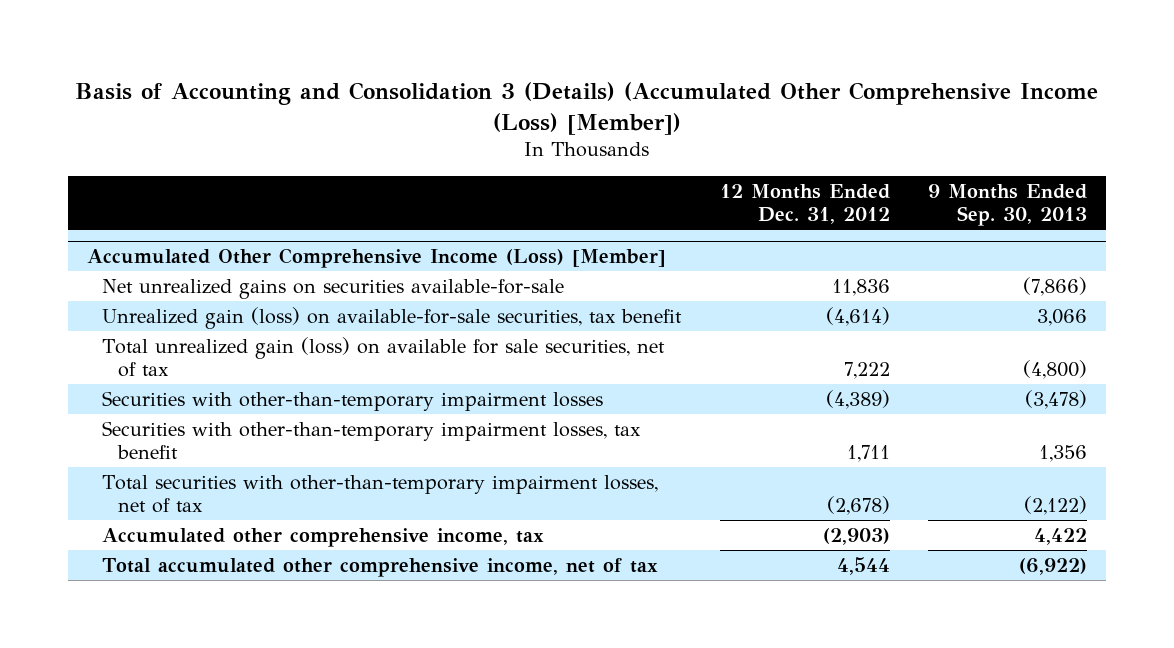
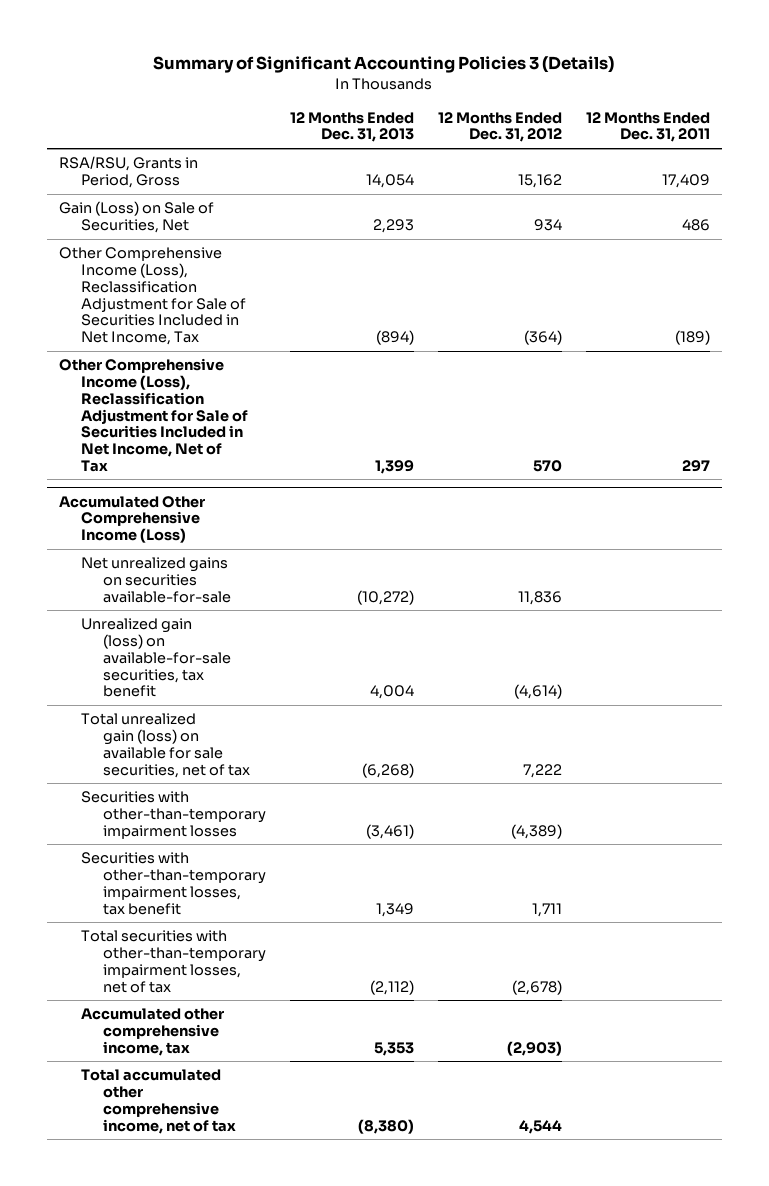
[75,81,1099,135] Basis of Accounting and Consolidation 3 (Details) (Accumulated Other Comprehensive Income (Loss) [Member]) -> [153,56,615,74] Summary of Significant Accounting Policies 3 (Details)
[928,184,1088,227] 9 Months Ended Sep. 30, 2013 -> none
none -> [289,111,414,143] 12 Months Ended Dec. 31, 2013
none -> [585,111,710,143] 12 Months Ended Dec. 31, 2011
none -> [58,156,198,189] RSA/RSU, Grants in Period, Gross
none -> [58,201,214,234] Gain (Loss) on Sale of Securities, Net
none -> [58,247,246,346] Other Comprehensive Income (Loss), Reclassification Adjustment for Sale of Securities Included in Net Income, Tax
none -> [58,358,248,472] Other Comprehensive Income (Loss), Reclassification Adjustment for Sale of Securities Included in Net Income, Net of Tax
[87,248,667,269] Accumulated Other Comprehensive Income (Loss) [Member] -> [58,495,205,544] Accumulated Other Comprehensive Income (Loss)

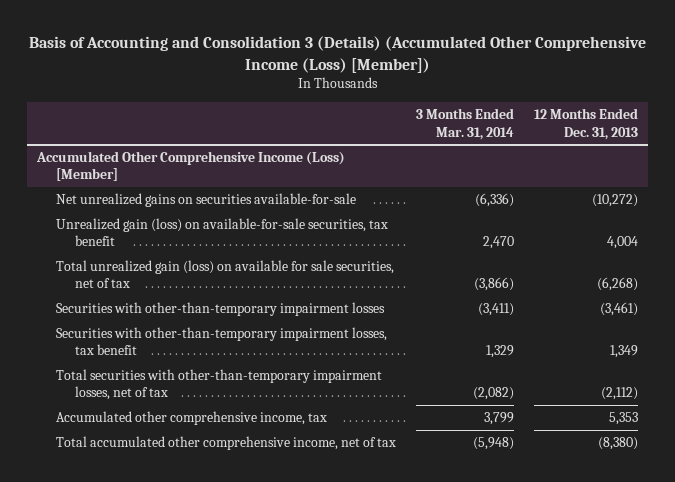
[153,56,615,74] Summary of Significant Accounting Policies 3 (Details) -> [28,36,646,73] Basis of Accounting and Consolidation 3 (Details) (Accumulated Other Comprehensive Income (Loss) [Member])
[437,111,562,143] 12 Months Ended Dec. 31, 2012 -> none
[585,111,710,143] 12 Months Ended Dec. 31, 2011 -> none
none -> [415,108,514,140] 3 Months Ended Mar. 31, 2014
[58,156,198,189] RSA/RSU, Grants in Period, Gross -> none
[58,201,214,234] Gain (Loss) on Sale of Securities, Net -> none
[58,247,246,346] Other Comprehensive Income (Loss), Reclassification Adjustment for Sale of Securities Included in Net Income, Tax -> none
[58,358,248,472] Other Comprehensive Income (Loss), Reclassification Adjustment for Sale of Securities Included in Net Income, Net of Tax -> none
[58,495,205,544] Accumulated Other Comprehensive Income (Loss) -> [35,151,345,182] Accumulated Other Comprehensive Income (Loss) [Member]

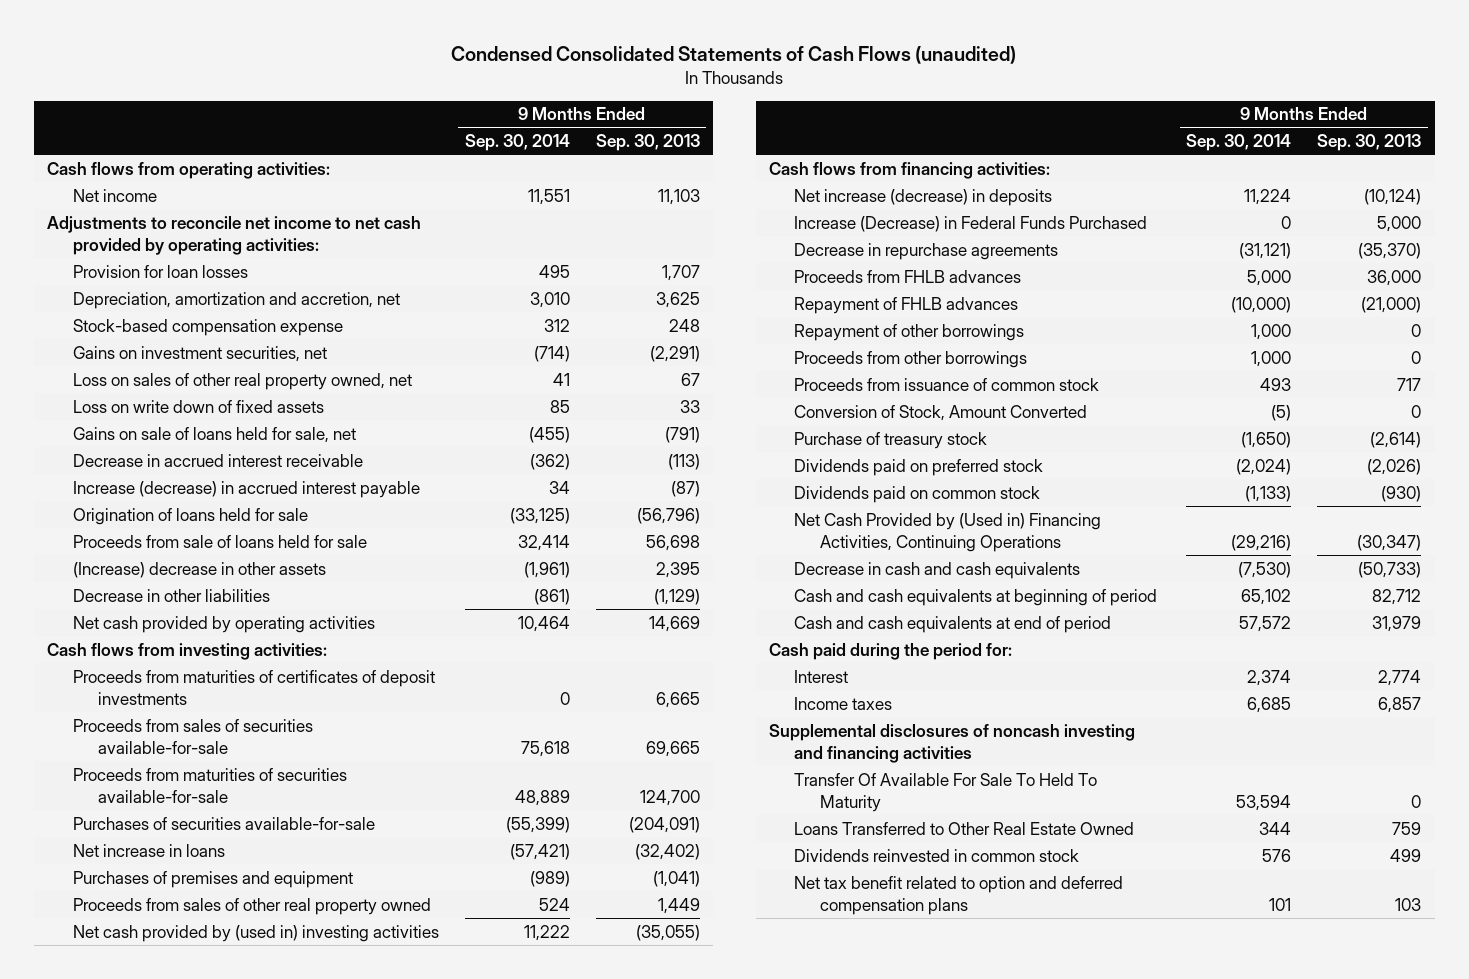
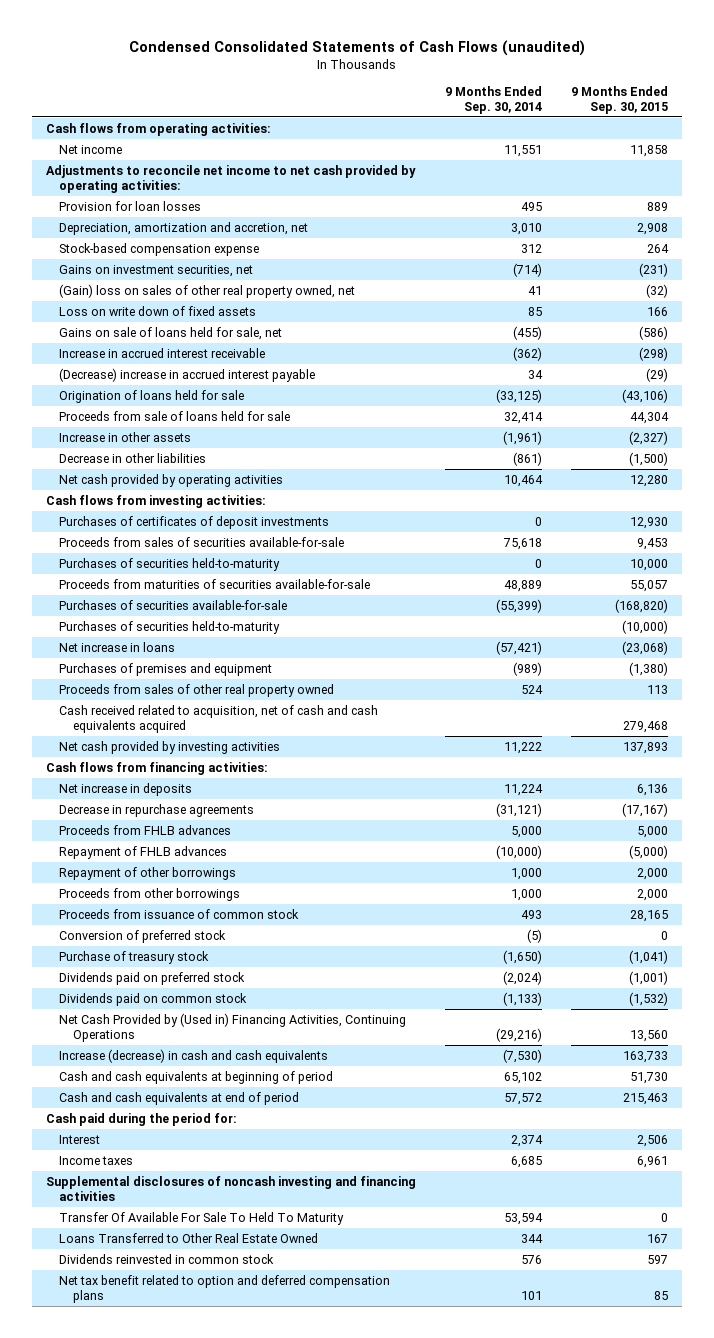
[595,133,700,151] Sep. 30, 2013 -> none
none -> [570,86,668,114] 9 Months Ended Sep. 30, 2015
[72,372,412,390] Loss on sales of other real property owned, net -> [59,283,356,298] (Gain) loss on sales of other real property owned, net
[72,453,363,467] Decrease in accrued interest receivable -> [59,347,266,358] Increase in accrued interest receivable
[72,480,420,498] Increase (decrease) in accrued interest payable -> [59,367,316,382] (Decrease) increase in accrued interest payable
[72,561,326,578] (Increase) decrease in other assets -> [59,431,192,442] Increase in other assets
[72,669,435,705] Proceeds from maturities of certificates of deposit investments -> [59,515,330,529] Purchases of certificates of deposit investments
none -> [59,557,281,571] Purchases of securities held-to-maturity
none -> [59,620,281,634] Purchases of securities held-to-maturity
none -> [59,704,379,733] Cash received related to acquisition, net of cash and cash equivalents acquired
[72,924,439,942] Net cash provided by (used in) investing activities -> [59,740,281,754] Net cash provided by investing activities
[794,215,1148,232] Increase (Decrease) in Federal Funds Purchased -> none
[794,188,1053,206] Net increase (decrease) in deposits -> [59,782,193,796] Net increase in deposits
[794,404,1088,421] Conversion of Stock, Amount Converted -> [59,929,227,943] Conversion of preferred stock
[794,561,1081,579] Decrease in cash and cash equivalents -> [59,1048,329,1063] Increase (decrease) in cash and cash equivalents

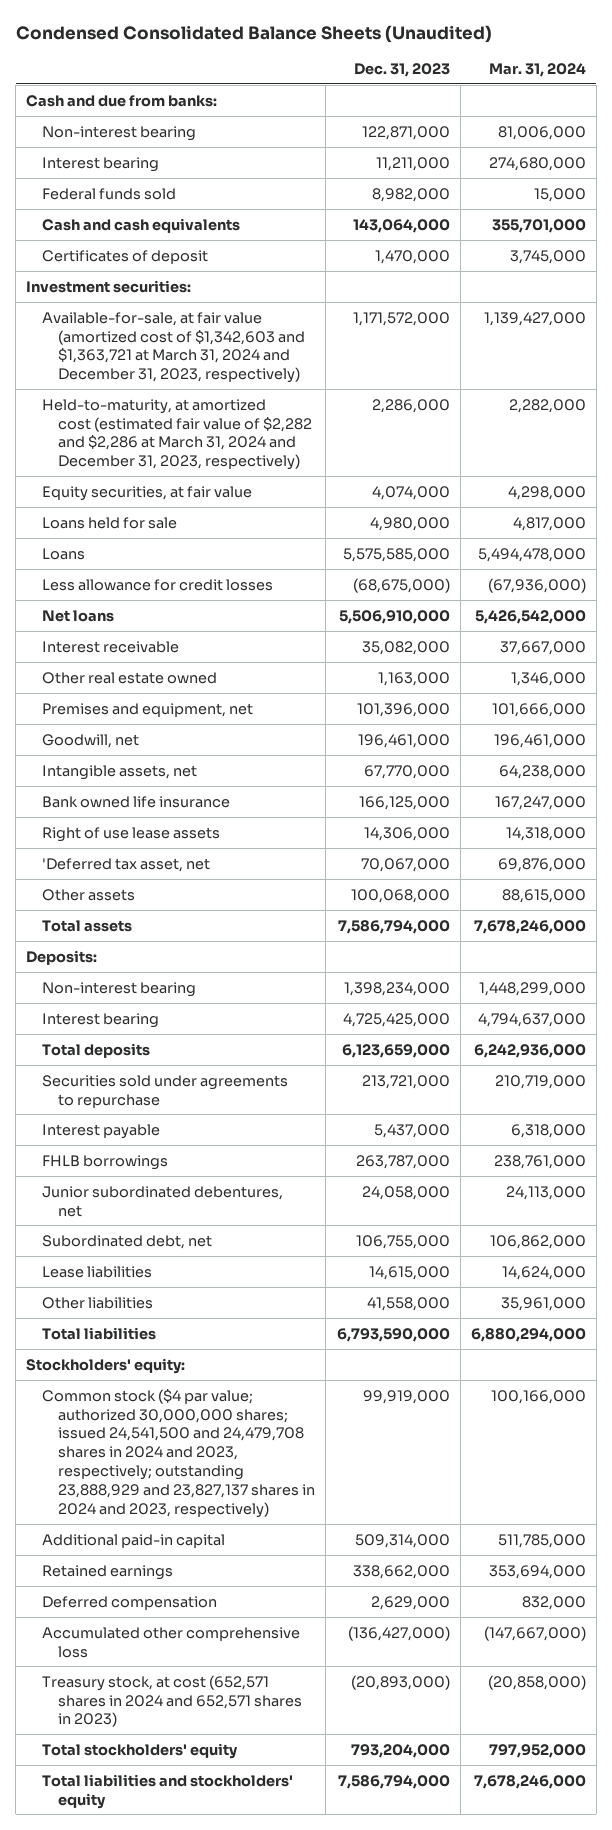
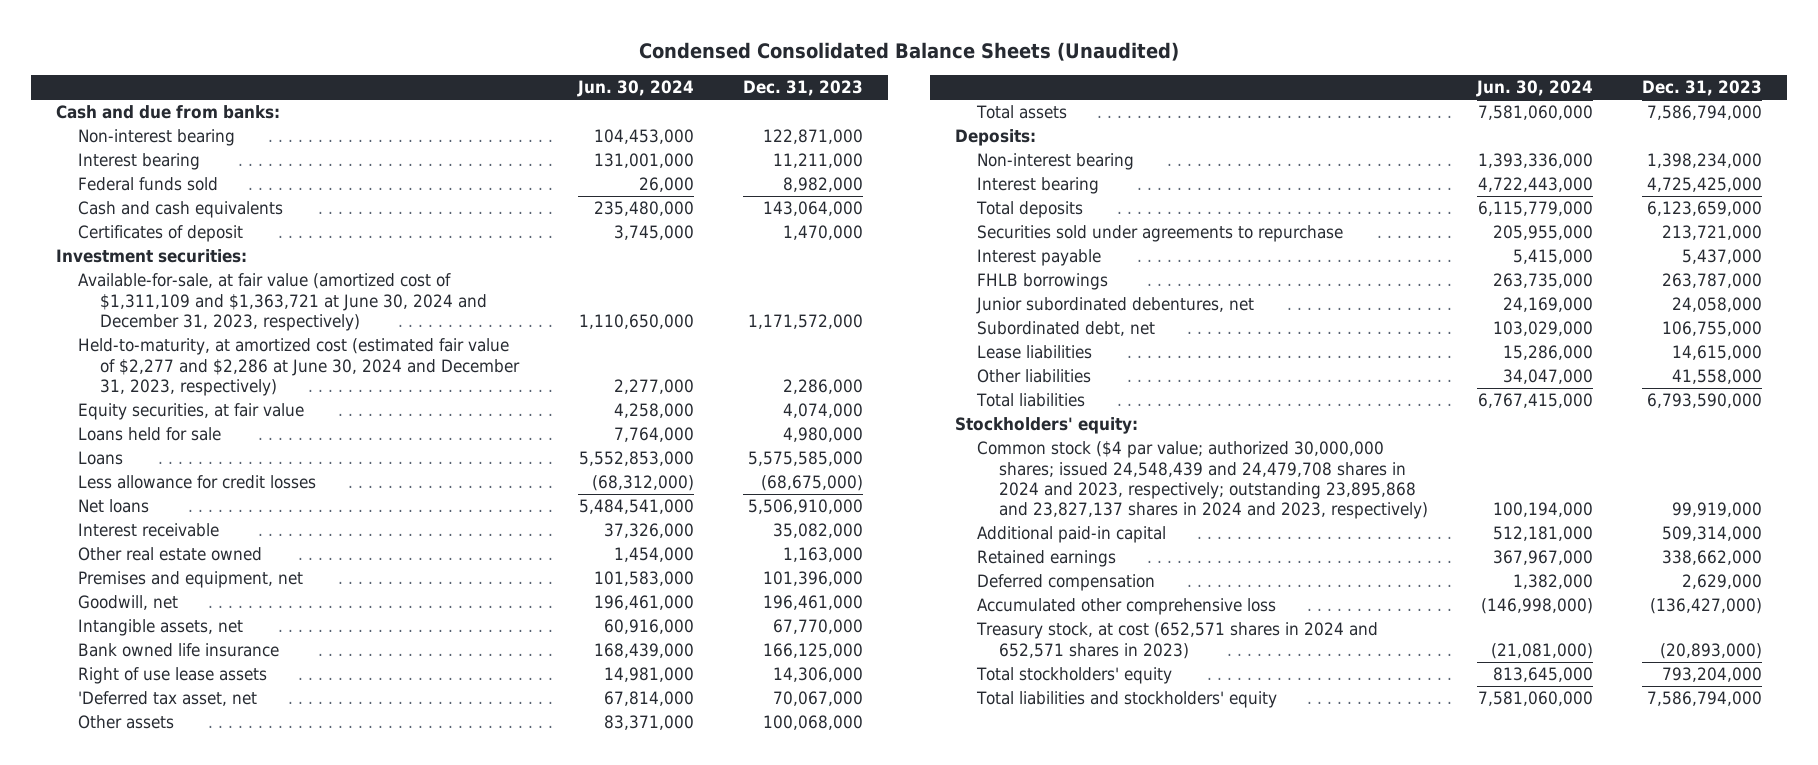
[488,63,586,78] Mar. 31, 2024 -> none
none -> [576,80,694,98] Jun. 30, 2024
[42,311,306,384] Available-for-sale, at fair value (amortized cost of $1,342,603 and $1,363,721 at March 31, 2024 and December 31, 2023, respectively) -> [77,273,487,331] Available-for-sale, at fair value (amortized cost of $1,311,109 and $1,363,721 at June 30, 2024 and December 31, 2023, respectively)
[42,398,313,471] Held-to-maturity, at amortized cost (estimated fair value of $2,282 and $2,286 at March 31, 2024 and December 31, 2023, respectively) -> [77,338,520,396] Held-to-maturity, at amortized cost (estimated fair value of $2,277 and $2,286 at June 30, 2024 and December 31, 2023, respectively)
[42,1388,316,1519] Common stock ($4 par value; authorized 30,000,000 shares; issued 24,541,500 and 24,479,708 shares in 2024 and 2023, respectively; outstanding 23,888,929 and 23,827,137 shares in 2024 and 2023, respectively) -> [976,441,1428,519] Common stock ($4 par value; authorized 30,000,000 shares; issued 24,548,439 and 24,479,708 shares in 2024 and 2023, respectively; outstanding 23,895,868 and 23,827,137 shares in 2024 and 2023, respectively)

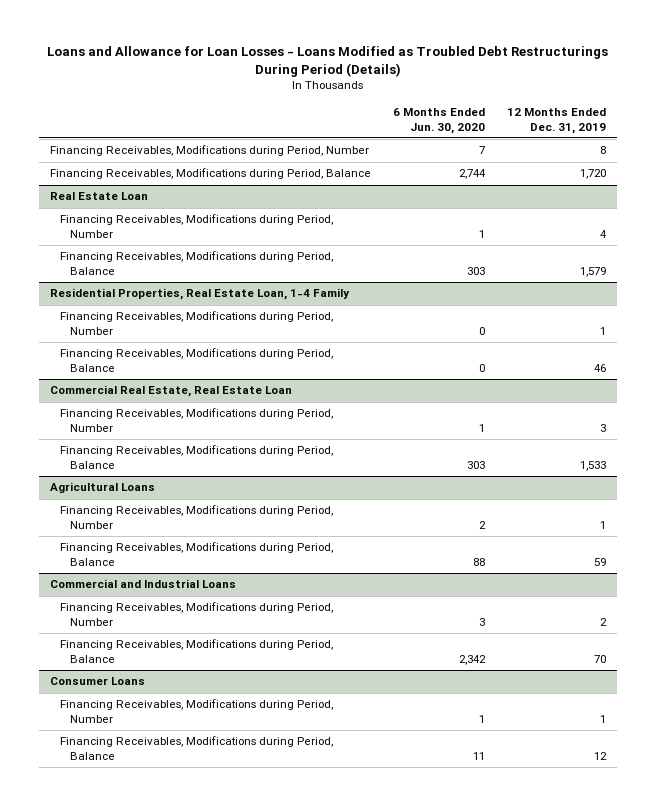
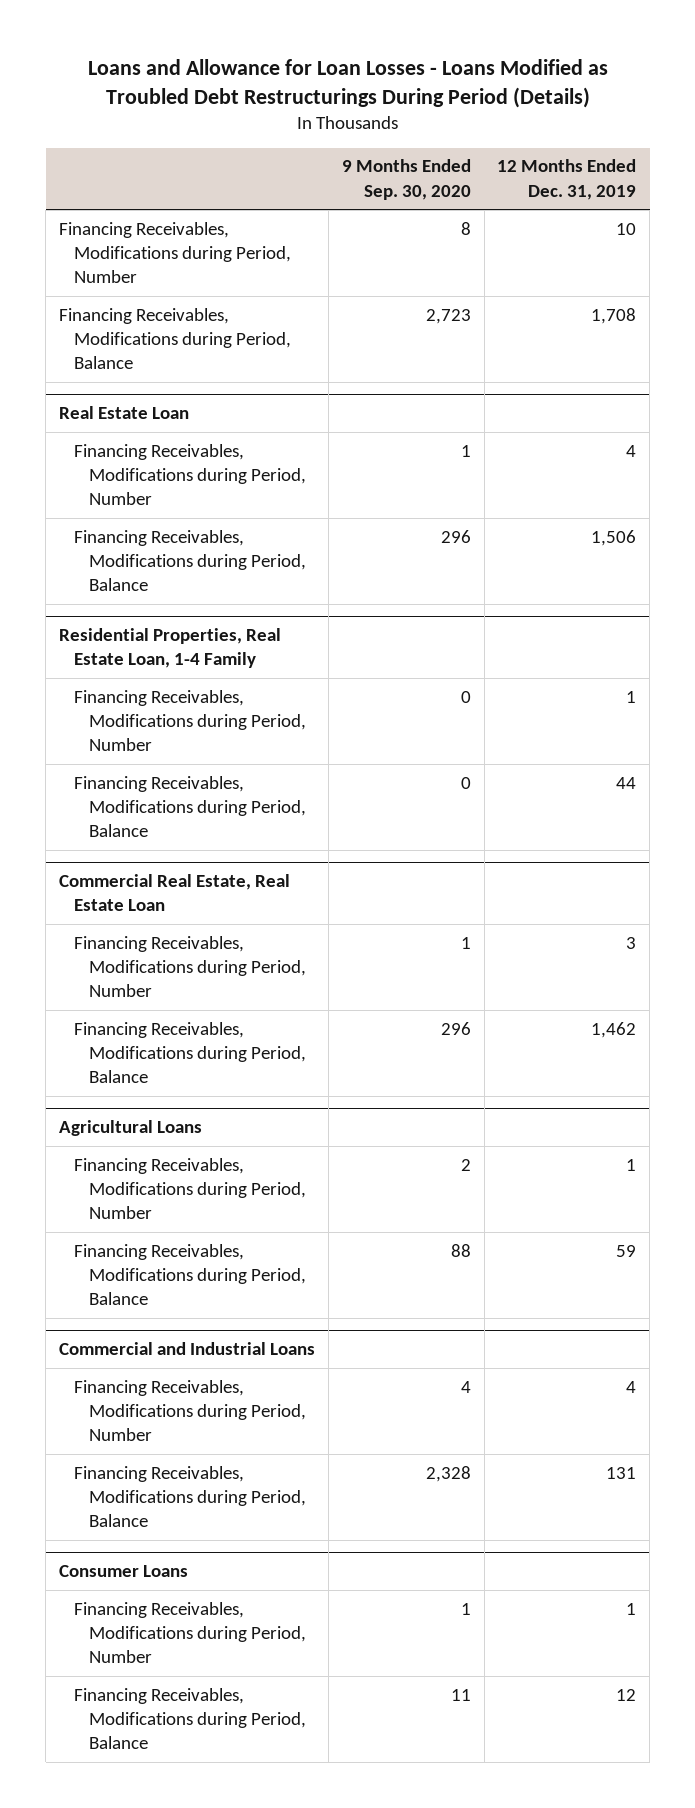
[392,108,485,134] 6 Months Ended Jun. 30, 2020 -> none
none -> [341,159,471,200] 9 Months Ended Sep. 30, 2020
[599,146,606,155] 8 -> [616,222,637,235] 10
[579,169,606,180] 1,720 -> [591,307,637,324] 1,708
[579,266,606,277] 1,579 -> [591,529,637,546] 1,506
[593,363,606,372] 46 -> [616,776,637,789] 44
[579,460,606,471] 1,533 -> [591,1021,637,1038] 1,462
[599,617,607,626] 2 -> [626,1380,637,1393] 4
[593,654,606,663] 70 -> [606,1466,637,1479] 131

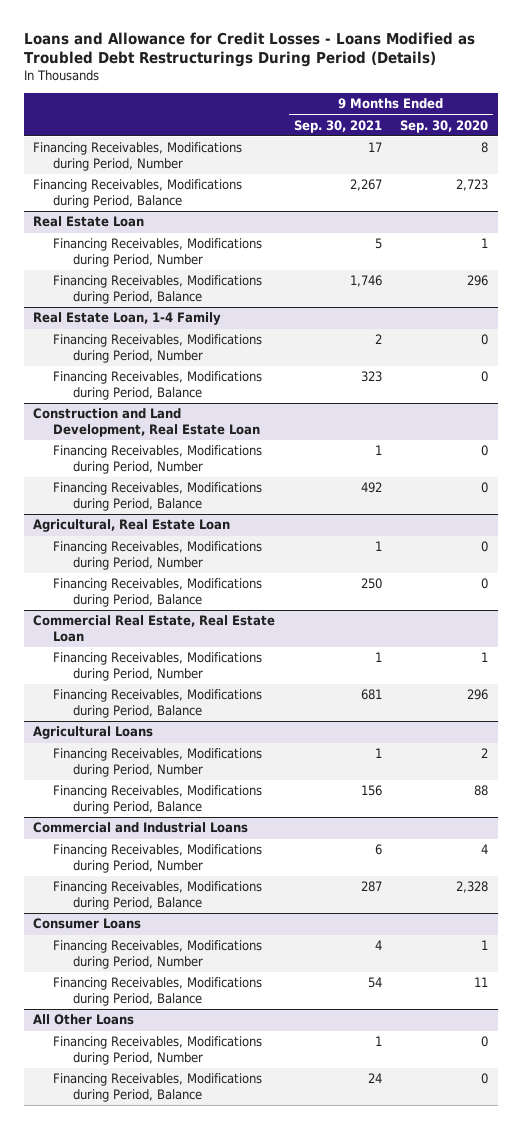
[87,58,608,108] Loans and Allowance for Loan Losses - Loans Modified as Troubled Debt Restructurings During Period (Details) -> [23,31,475,68] Loans and Allowance for Credit Losses - Loans Modified as Troubled Debt Restructurings During Period (Details)
[497,159,637,200] 12 Months Ended Dec. 31, 2019 -> none
none -> [293,119,382,133] Sep. 30, 2021
[58,628,281,669] Residential Properties, Real Estate Loan, 1-4 Family -> [33,312,222,326] Real Estate Loan, 1-4 Family
none -> [33,408,261,437] Construction and Land Development, Real Estate Loan
none -> [53,445,263,474] Financing Receivables, Modifications during Period, Number
none -> [53,482,263,511] Financing Receivables, Modifications during Period, Balance
none -> [33,519,231,533] Agricultural, Real Estate Loan
none -> [53,541,263,570] Financing Receivables, Modifications during Period, Number
none -> [53,578,263,607] Financing Receivables, Modifications during Period, Balance
none -> [33,1014,135,1026] All Other Loans
none -> [53,1036,263,1065] Financing Receivables, Modifications during Period, Number
none -> [53,1073,263,1102] Financing Receivables, Modifications during Period, Balance

